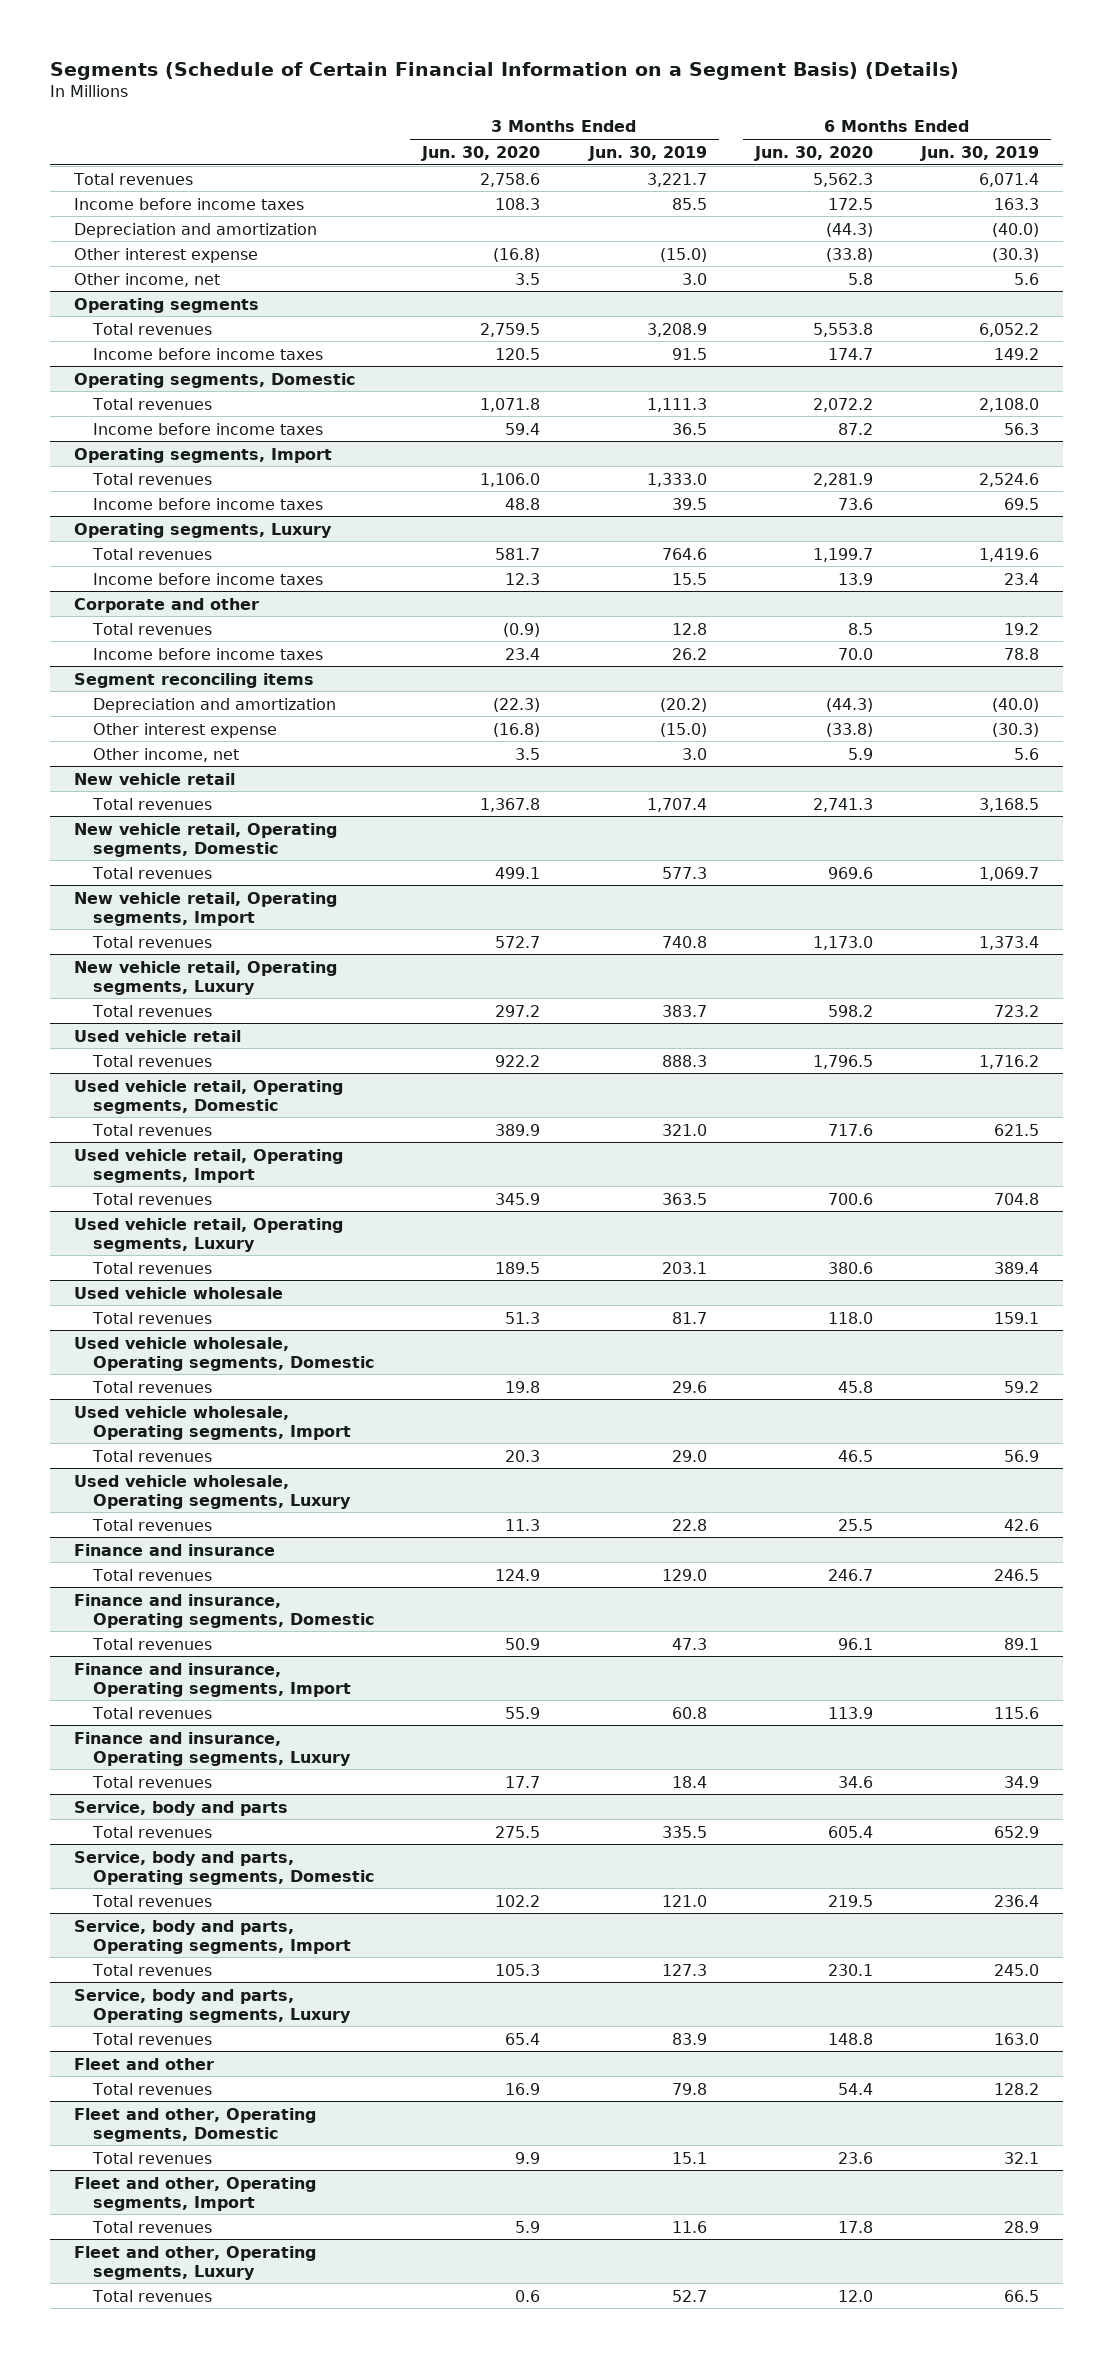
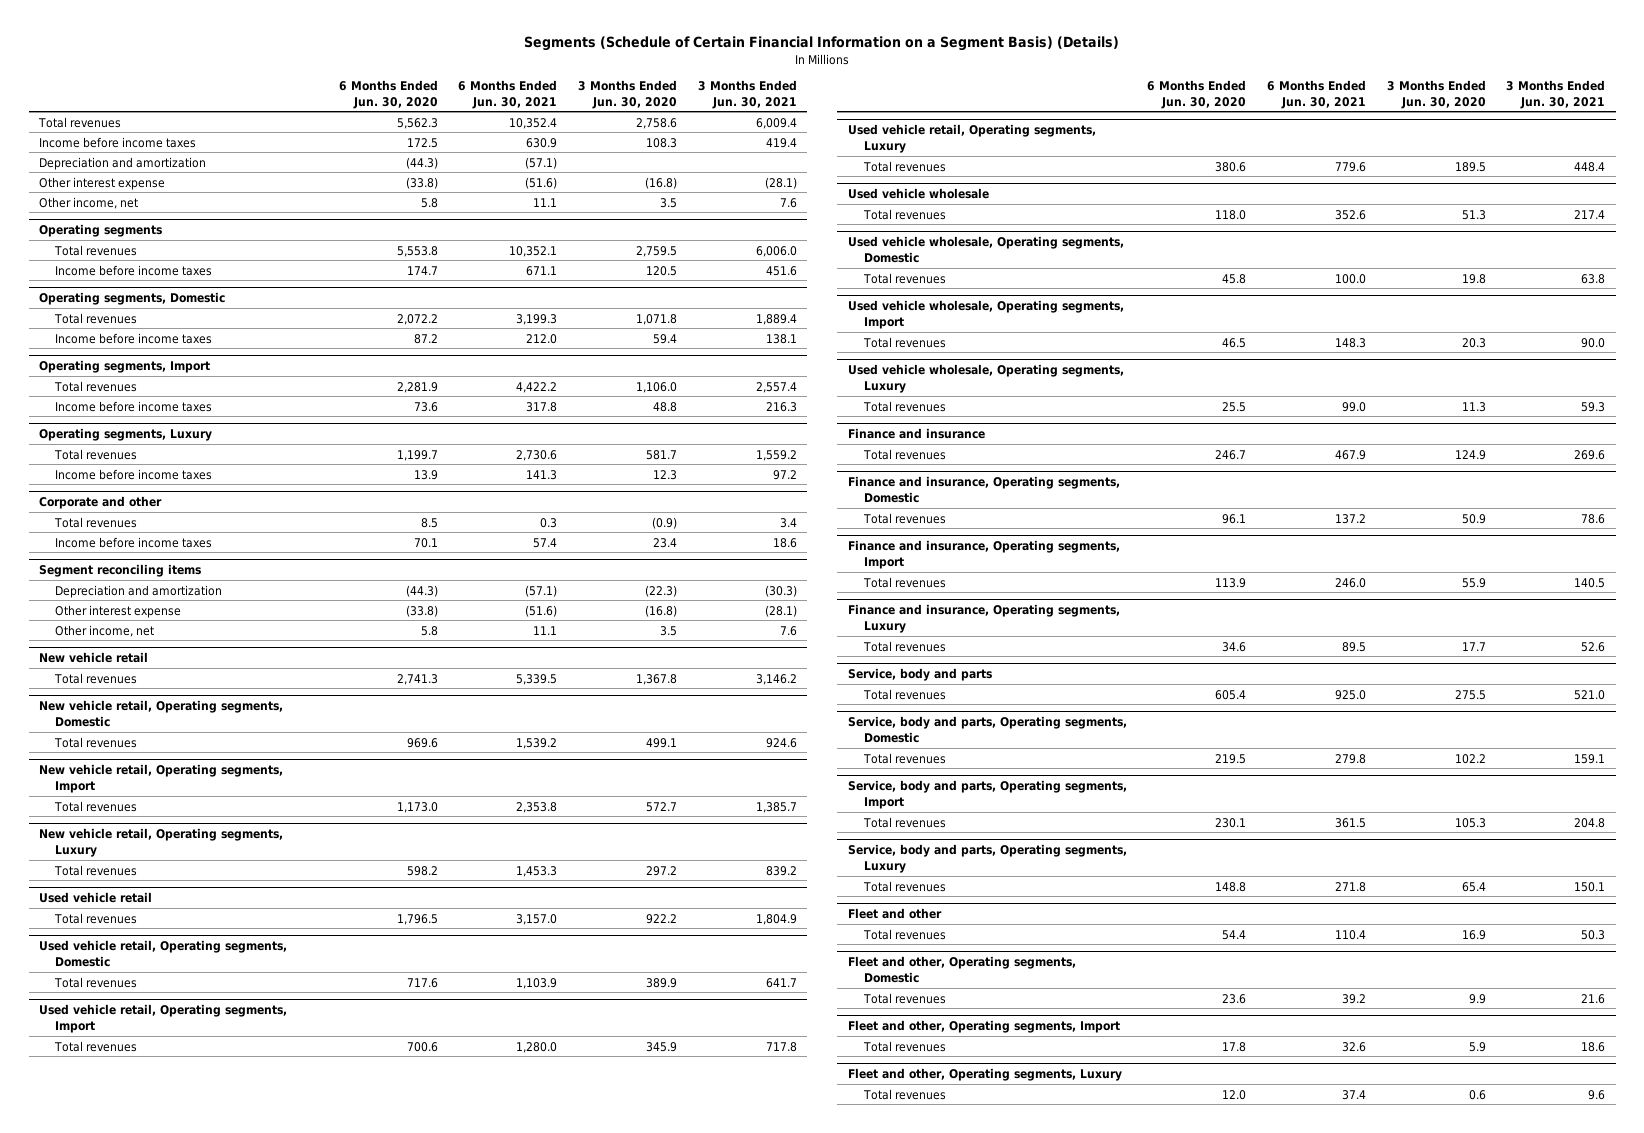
[587,145,707,161] Jun. 30, 2019 -> none
[919,145,1039,161] Jun. 30, 2019 -> none
none -> [458,80,558,109] 6 Months Ended Jun. 30, 2021
none -> [697,80,797,109] 3 Months Ended Jun. 30, 2021
[837,647,873,660] 70.0 -> [413,537,438,548] 70.1
[847,747,873,760] 5.9 -> [420,625,438,636] 5.8

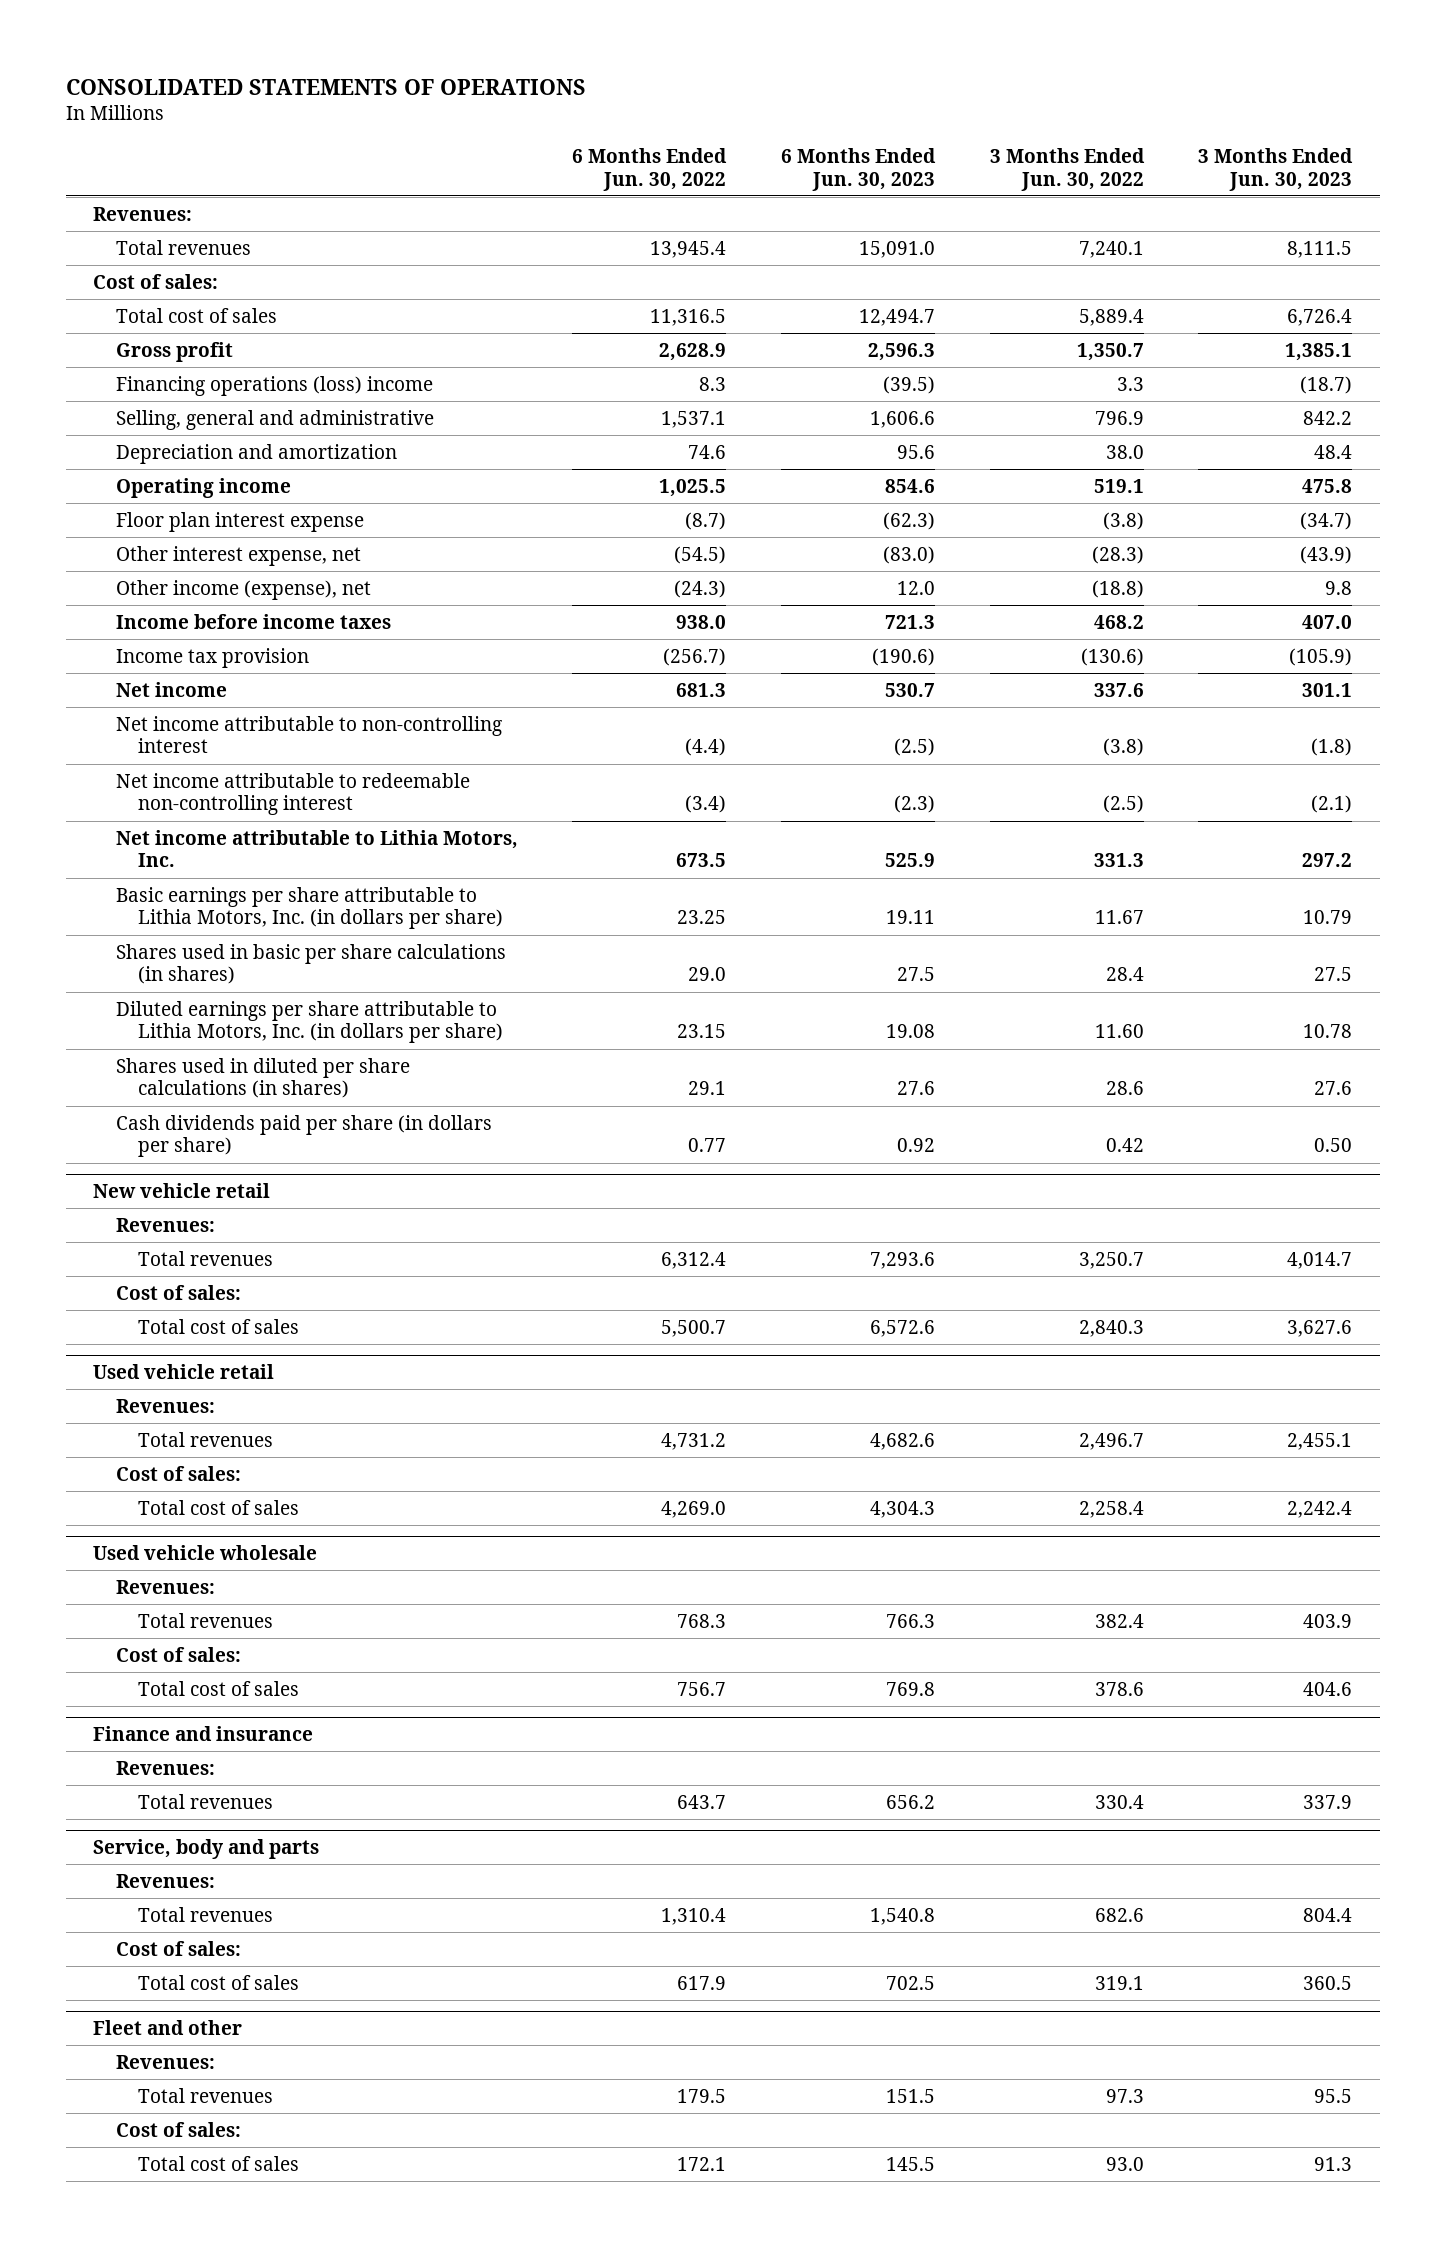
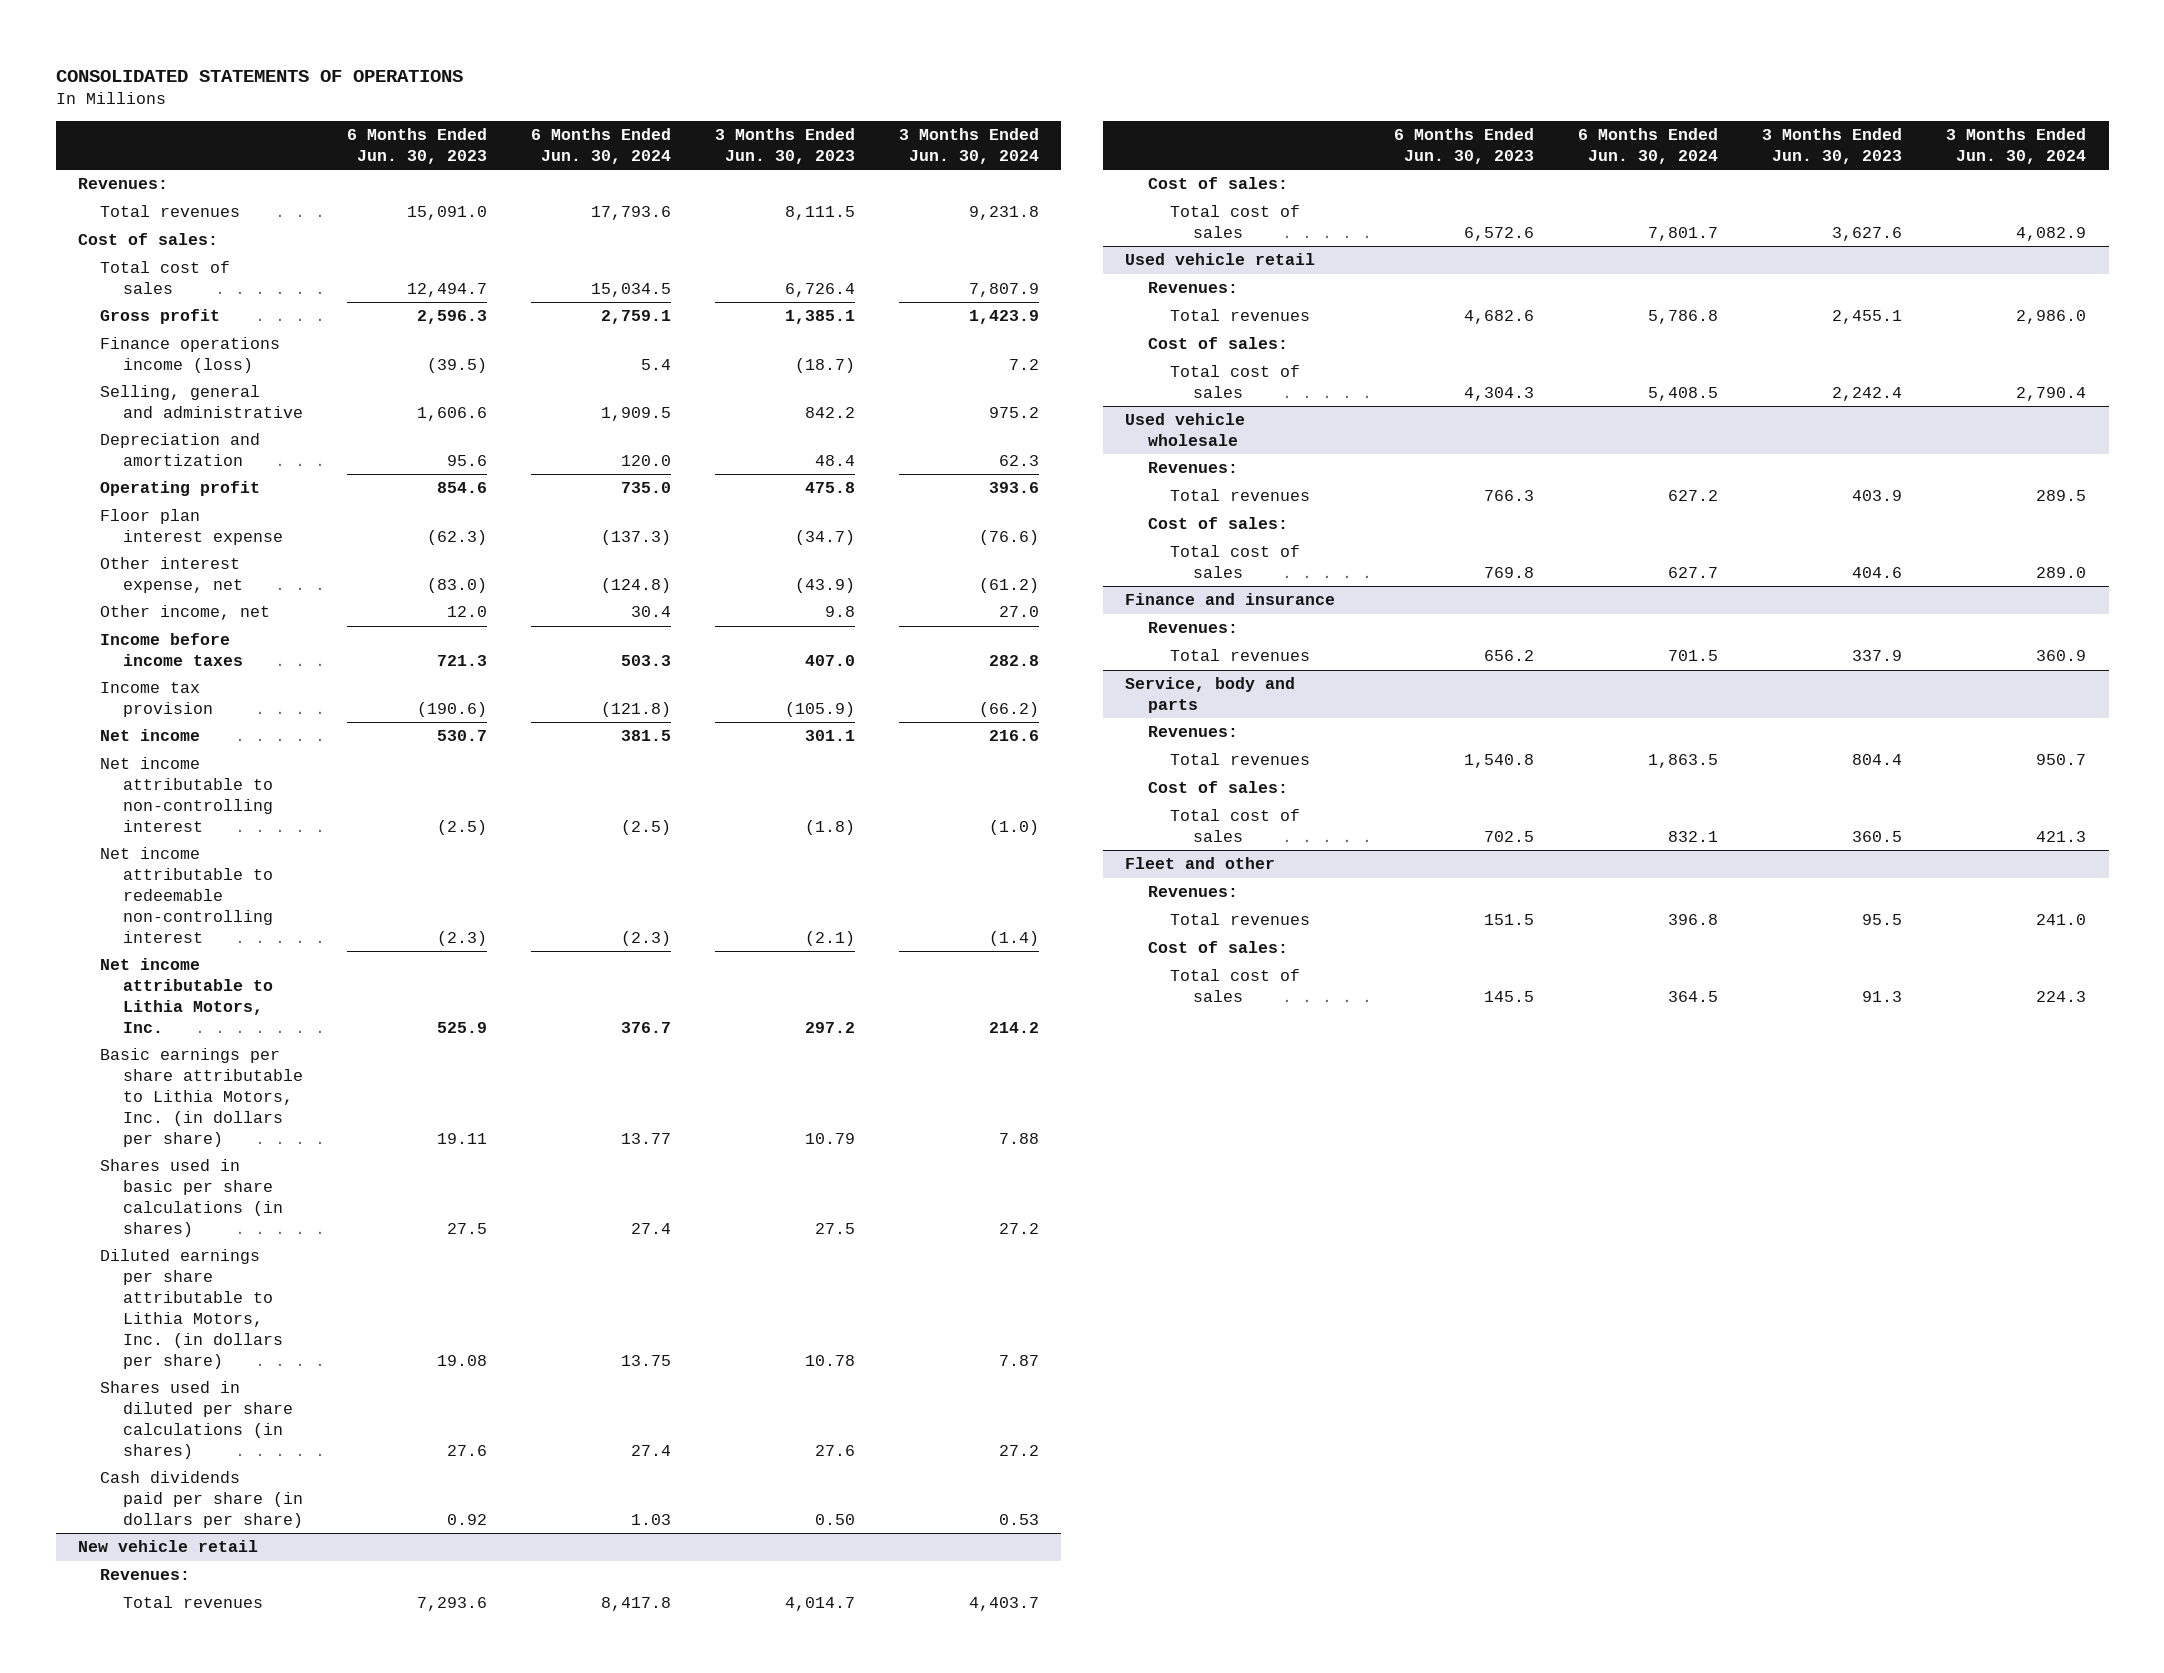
[572,148,728,191] 6 Months Ended Jun. 30, 2022 -> none
[989,148,1145,191] 3 Months Ended Jun. 30, 2022 -> none
none -> [530,128,671,165] 6 Months Ended Jun. 30, 2024
none -> [899,128,1040,165] 3 Months Ended Jun. 30, 2024
[115,375,433,396] Financing operations (loss) income -> [100,337,281,374] Finance operations income (loss)
[115,477,291,498] Operating income -> [100,481,261,497] Operating profit
[115,579,371,600] Other income (expense), net -> [100,605,271,621] Other income, net

